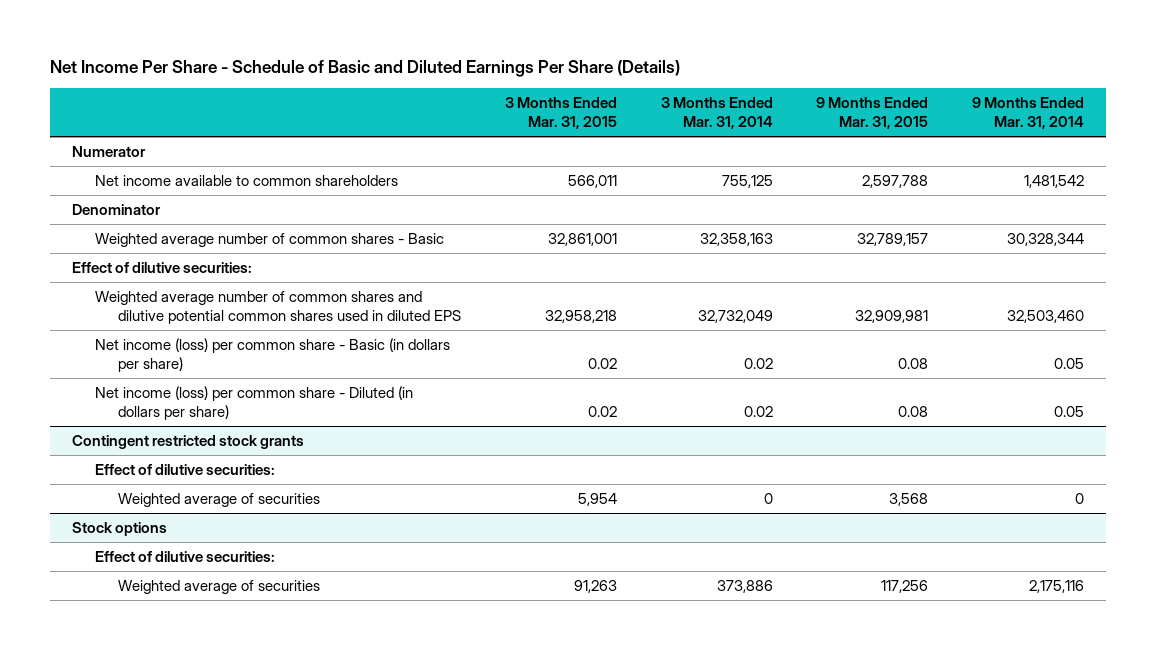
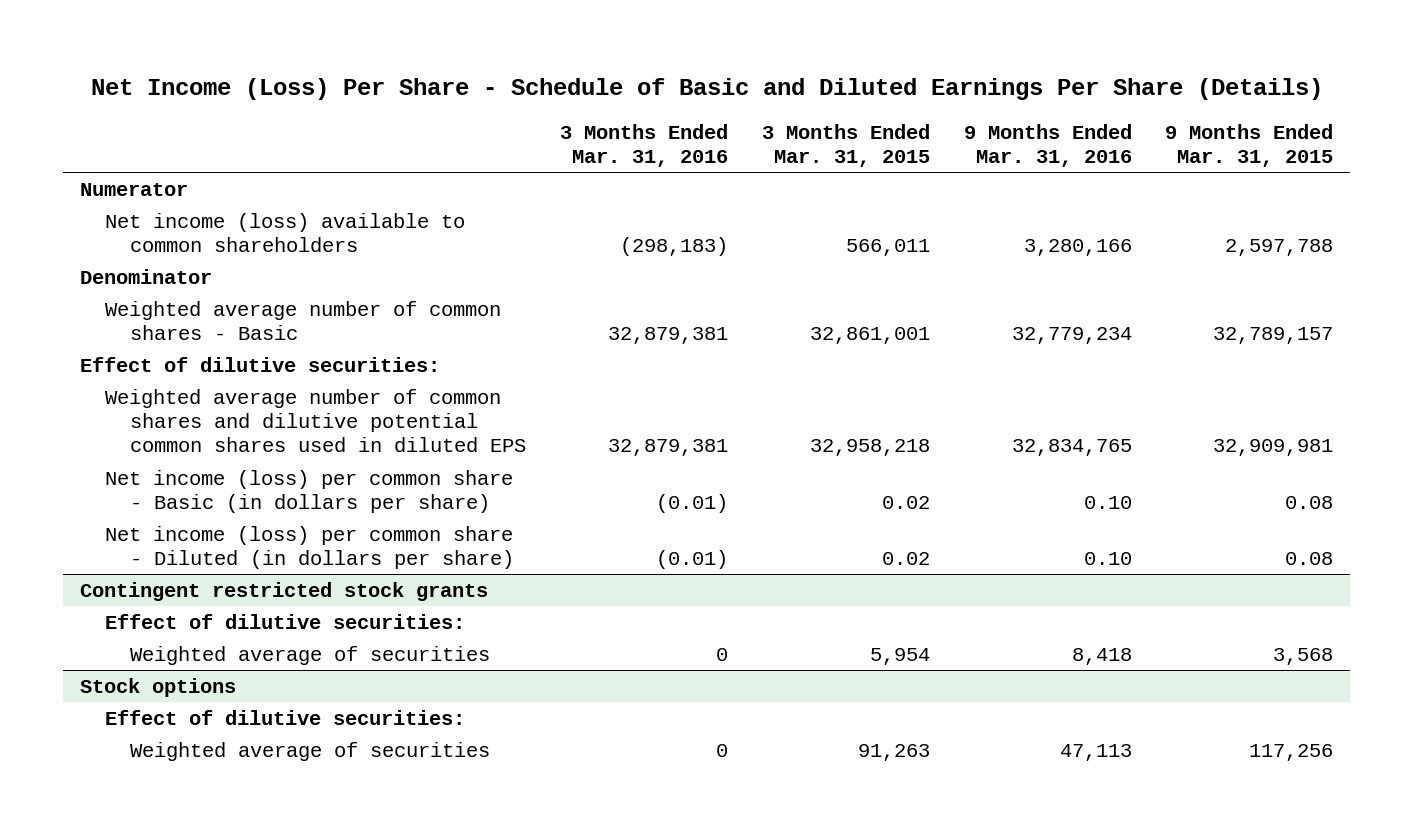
[50,60,681,78] Net Income Per Share - Schedule of Basic and Diluted Earnings Per Share (Details) -> [90,78,1323,101] Net Income (Loss) Per Share - Schedule of Basic and Diluted Earnings Per Share (Details)
[660,97,773,130] 3 Months Ended Mar. 31, 2014 -> none
[972,97,1085,130] 9 Months Ended Mar. 31, 2014 -> none
none -> [559,123,728,167] 3 Months Ended Mar. 31, 2016
none -> [963,123,1132,167] 9 Months Ended Mar. 31, 2016
[95,174,399,186] Net income available to common shareholders -> [104,212,465,253] Net income (loss) available to common shareholders

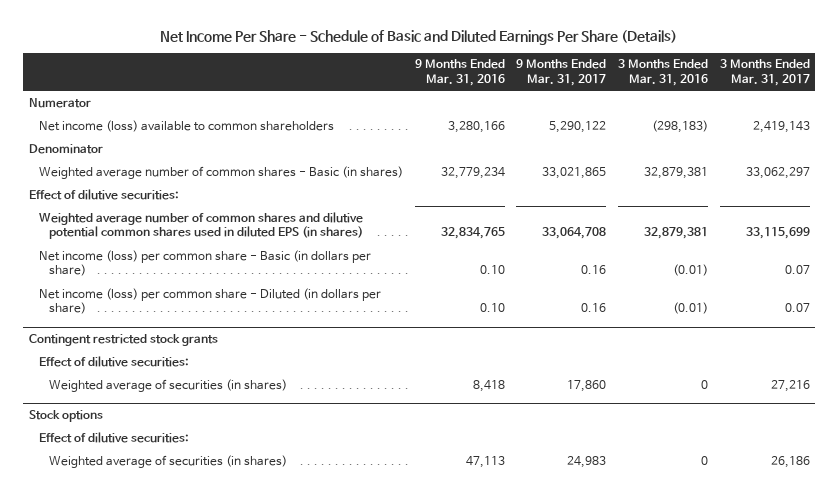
[90,78,1323,101] Net Income (Loss) Per Share - Schedule of Basic and Diluted Earnings Per Share (Details) -> [160,29,678,45] Net Income Per Share - Schedule of Basic and Diluted Earnings Per Share (Details)
[761,123,930,167] 3 Months Ended Mar. 31, 2015 -> none
[1165,123,1334,167] 9 Months Ended Mar. 31, 2015 -> none
none -> [516,59,607,87] 9 Months Ended Mar. 31, 2017
none -> [719,59,810,87] 3 Months Ended Mar. 31, 2017
[104,300,501,341] Weighted average number of common shares - Basic -> [38,165,403,179] Weighted average number of common shares - Basic (in shares)
[104,388,526,453] Weighted average number of common shares and dilutive potential common shares used in diluted EPS -> [38,211,364,240] Weighted average number of common shares and dilutive potential common shares used in diluted EPS (in shares)
[129,645,490,665] Weighted average of securities -> [49,378,288,392] Weighted average of securities (in shares)
[129,741,490,761] Weighted average of securities -> [49,454,288,468] Weighted average of securities (in shares)

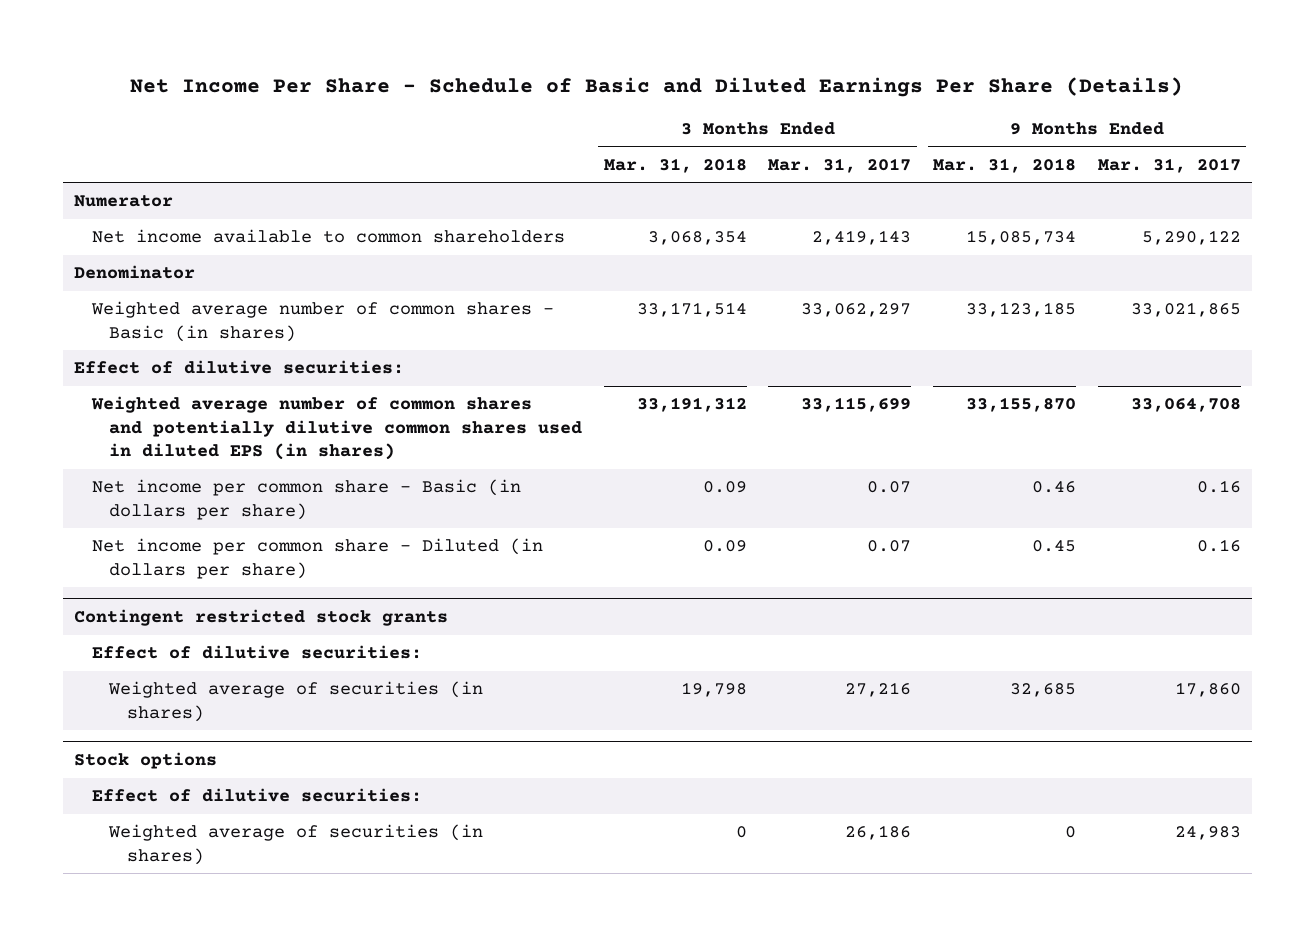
[414,59,505,87] 9 Months Ended Mar. 31, 2016 -> none
[617,59,708,87] 3 Months Ended Mar. 31, 2016 -> none
none -> [603,157,747,173] Mar. 31, 2018
none -> [933,157,1077,173] Mar. 31, 2018
[38,119,334,132] Net income (loss) available to common shareholders -> [91,229,565,244] Net income available to common shareholders
[38,211,364,240] Weighted average number of common shares and dilutive potential common shares used in diluted EPS (in shares) -> [90,396,583,461] Weighted average number of common shares and potentially dilutive common shares used in diluted EPS (in shares)
[38,249,371,277] Net income (loss) per common share - Basic (in dollars per share) -> [91,479,521,520] Net income per common share - Basic (in dollars per share)
[38,287,381,315] Net income (loss) per common share - Diluted (in dollars per share) -> [91,538,543,579] Net income per common share - Diluted (in dollars per share)

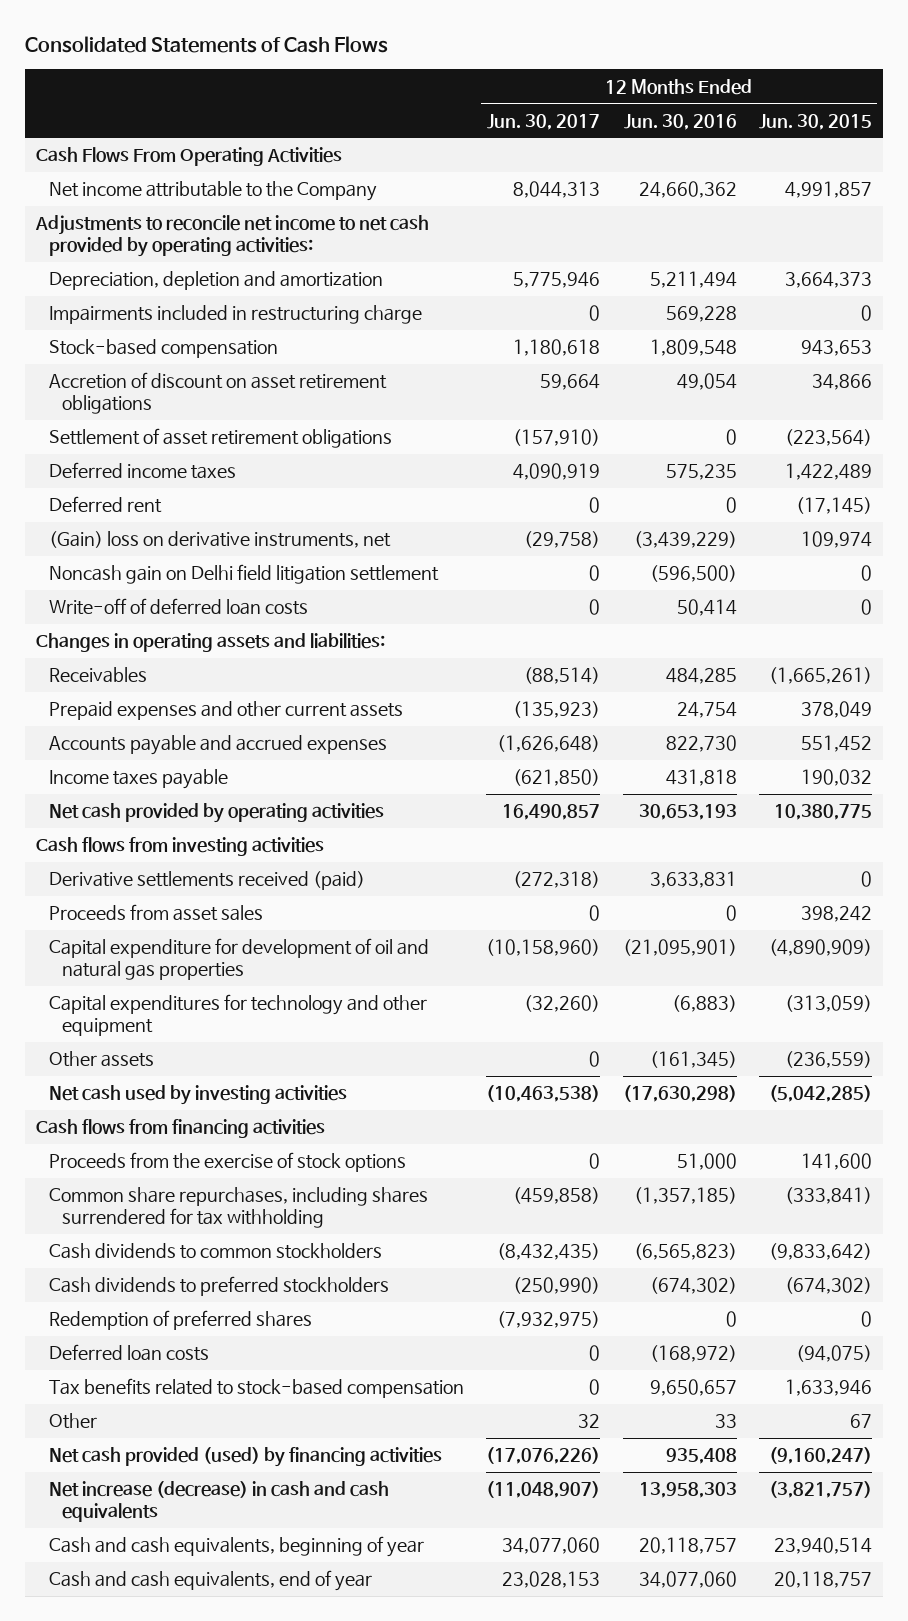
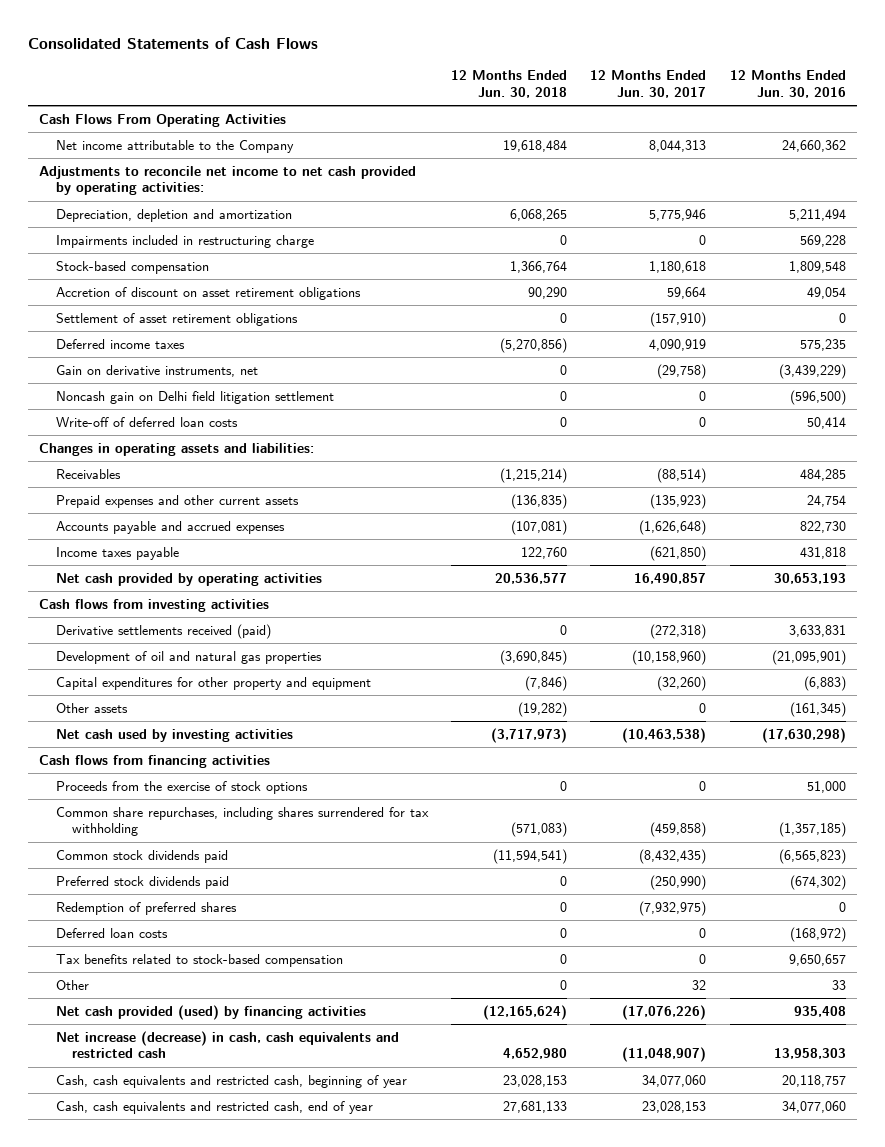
[758,113,872,130] Jun. 30, 2015 -> none
none -> [450,70,567,98] 12 Months Ended Jun. 30, 2018
[48,496,162,514] Deferred rent -> none
[48,531,391,549] (Gain) loss on derivative instruments, net -> [55,364,258,377] Gain on derivative instruments, net
[48,904,263,922] Proceeds from asset sales -> none
[48,938,429,981] Capital expenditure for development of oil and natural gas properties -> [55,650,322,664] Development of oil and natural gas properties
[48,994,427,1037] Capital expenditures for technology and other equipment -> [55,676,371,690] Capital expenditures for other property and equipment
[48,1243,382,1260] Cash dividends to common stockholders -> [55,849,228,863] Common stock dividends paid
[48,1276,389,1297] Cash dividends to preferred stockholders -> [55,875,229,889] Preferred stock dividends paid
[48,1481,389,1523] Net increase (decrease) in cash and cash equivalents -> [55,1030,399,1059] Net increase (decrease) in cash, cash equivalents and restricted cash
[48,1536,424,1558] Cash and cash equivalents, beginning of year -> [55,1074,407,1088] Cash, cash equivalents and restricted cash, beginning of year
[48,1570,372,1592] Cash and cash equivalents, end of year -> [55,1100,373,1114] Cash, cash equivalents and restricted cash, end of year

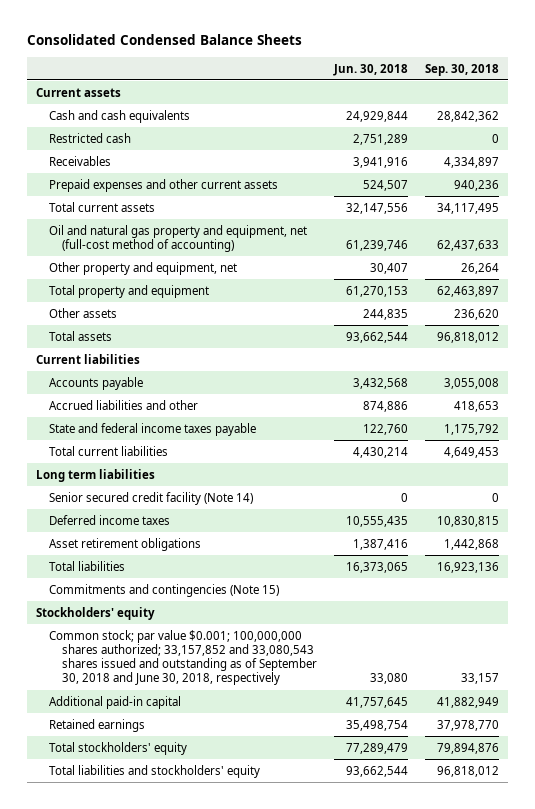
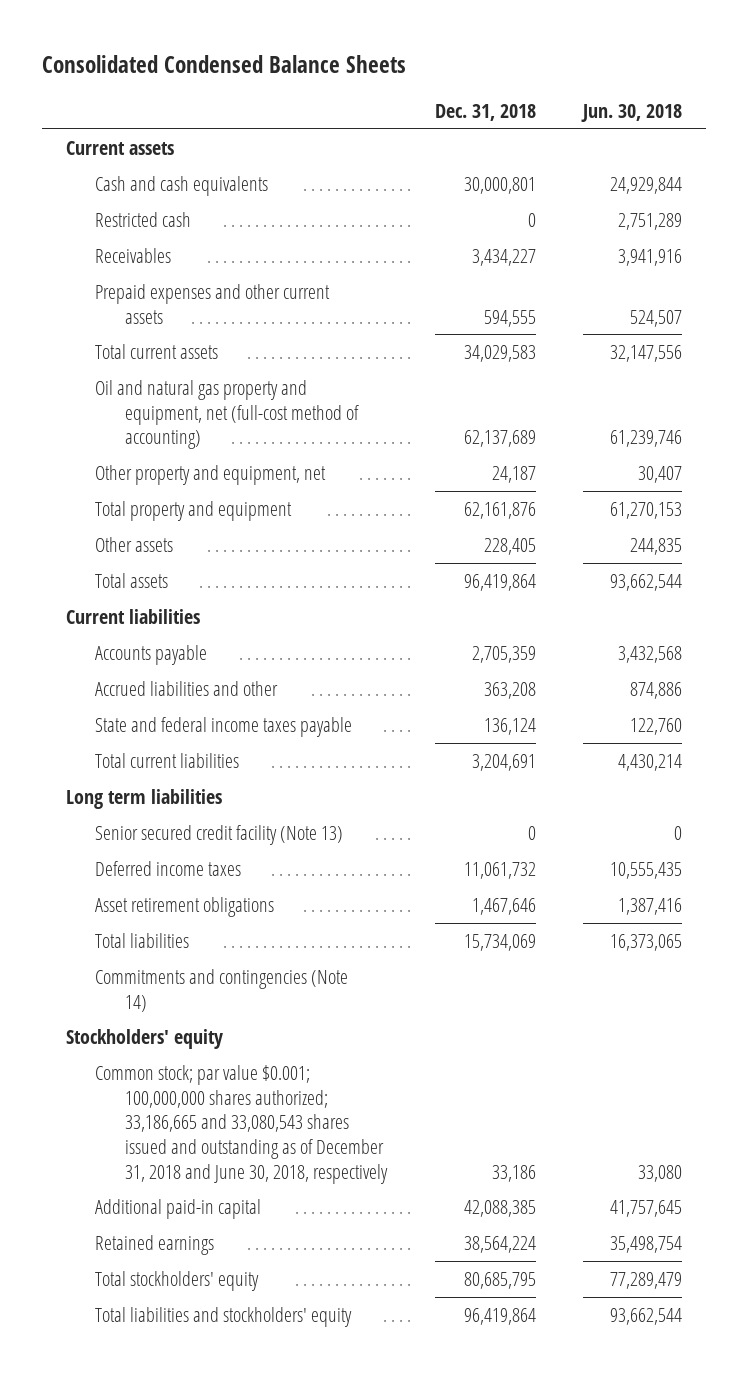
[425,63,500,76] Sep. 30, 2018 -> none
none -> [434,104,536,122] Dec. 31, 2018
[48,491,253,505] Senior secured credit facility (Note 14) -> [95,824,344,845] Senior secured credit facility (Note 13)
[48,583,279,597] Commitments and contingencies (Note 15) -> [95,968,349,1012] Commitments and contingencies (Note 14)
[48,629,317,686] Common stock; par value $0.001; 100,000,000 shares authorized; 33,157,852 and 33,080,543 shares issued and outstanding as of September 30, 2018 and June 30, 2018, respectively -> [95,1064,388,1184] Common stock; par value $0.001; 100,000,000 shares authorized; 33,186,665 and 33,080,543 shares issued and outstanding as of December 31, 2018 and June 30, 2018, respectively

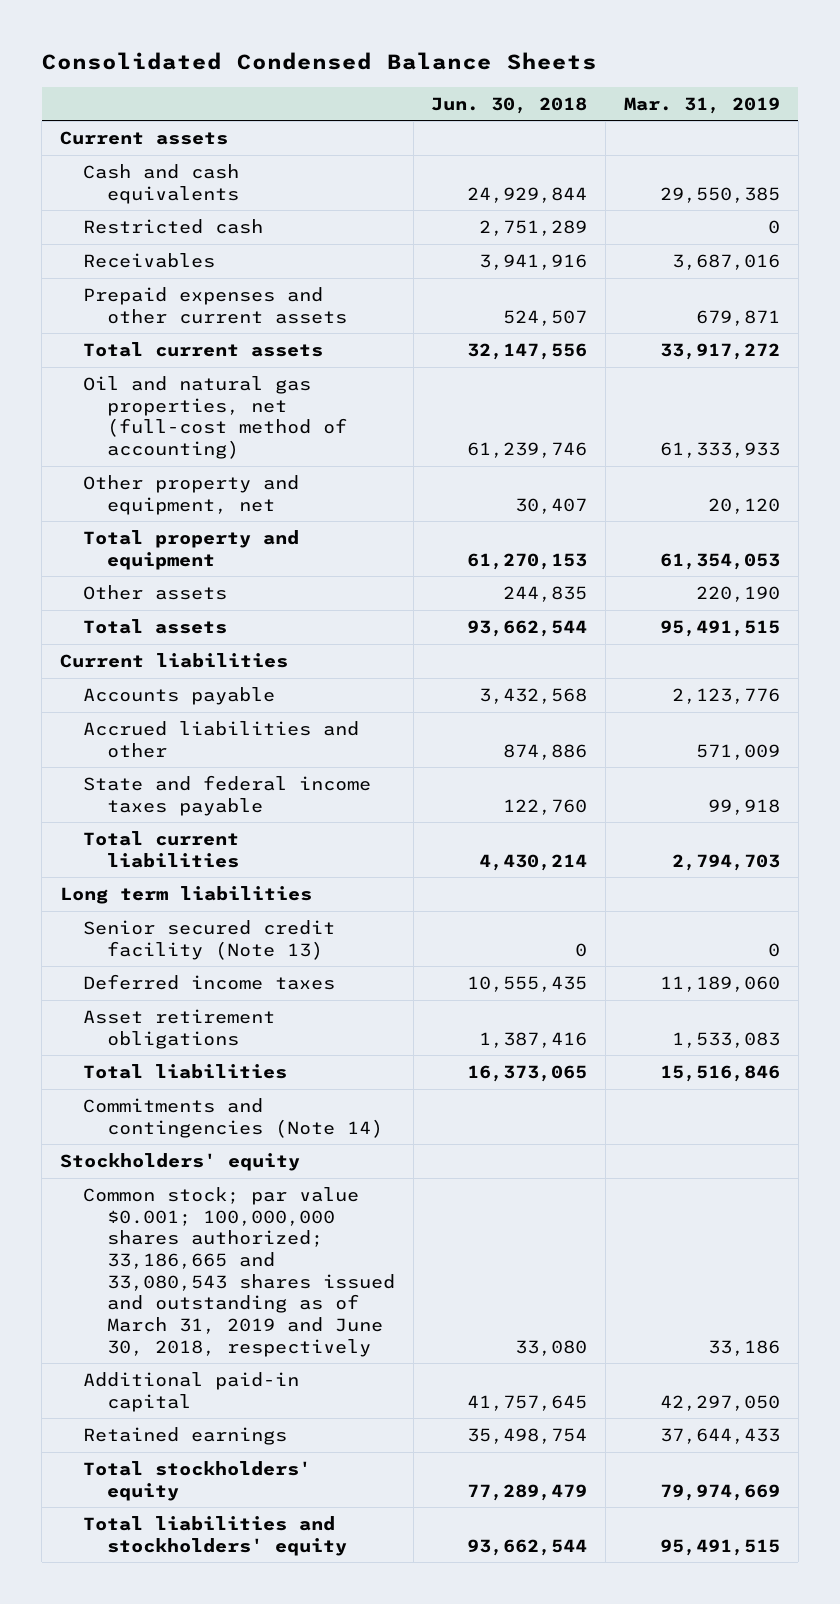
[434,104,536,122] Dec. 31, 2018 -> none
none -> [624,96,781,114] Mar. 31, 2019
[95,379,359,450] Oil and natural gas property and equipment, net (full-cost method of accounting) -> [83,375,347,459] Oil and natural gas properties, net (full-cost method of accounting)
[95,1064,388,1184] Common stock; par value $0.001; 100,000,000 shares authorized; 33,186,665 and 33,080,543 shares issued and outstanding as of December 31, 2018 and June 30, 2018, respectively -> [83,1186,395,1357] Common stock; par value $0.001; 100,000,000 shares authorized; 33,186,665 and 33,080,543 shares issued and outstanding as of March 31, 2019 and June 30, 2018, respectively

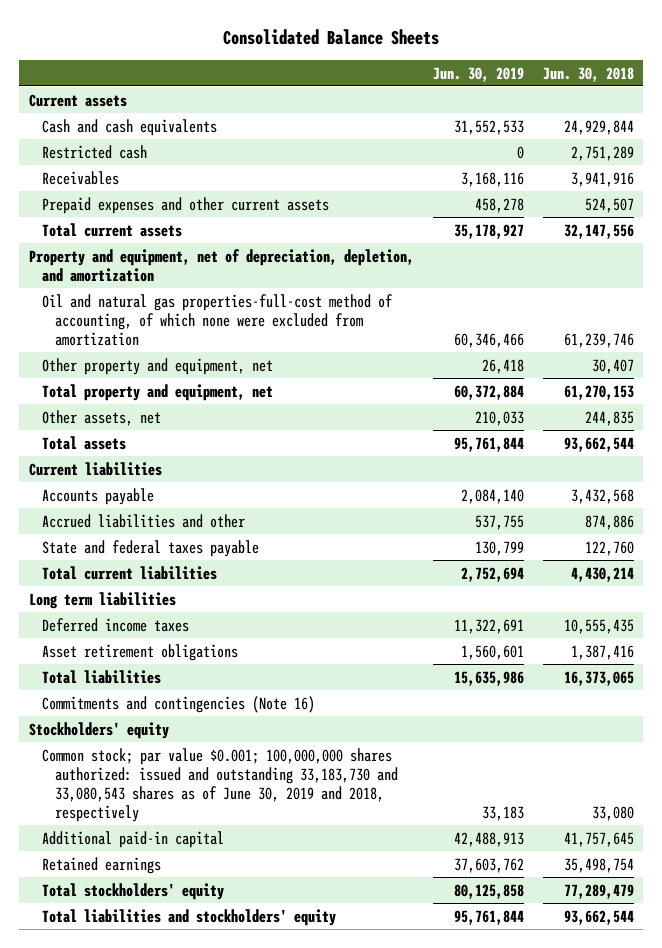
[41,52,597,71] Consolidated Condensed Balance Sheets -> [223,28,440,45] Consolidated Balance Sheets
[624,96,781,114] Mar. 31, 2019 -> none
none -> [432,66,524,82] Jun. 30, 2019
none -> [28,248,414,282] Property and equipment, net of depreciation, depletion, and amortization
[83,375,347,459] Oil and natural gas properties, net (full-cost method of accounting) -> [41,293,393,346] Oil and natural gas properties-full-cost method of accounting, of which none were excluded from amortization
[83,529,300,570] Total property and equipment -> [41,383,273,401] Total property and equipment, net
[83,584,228,600] Other assets -> [41,409,161,426] Other assets, net
[83,774,372,816] State and federal income taxes payable -> [41,539,259,557] State and federal taxes payable
[83,919,336,960] Senior secured credit facility (Note 13) -> none
[83,1097,383,1138] Commitments and contingencies (Note 14) -> [41,695,315,713] Commitments and contingencies (Note 16)
[83,1186,395,1357] Common stock; par value $0.001; 100,000,000 shares authorized; 33,186,665 and 33,080,543 shares issued and outstanding as of March 31, 2019 and June 30, 2018, respectively -> [41,747,398,823] Common stock; par value $0.001; 100,000,000 shares authorized: issued and outstanding 33,183,730 and 33,080,543 shares as of June 30, 2019 and 2018, respectively

